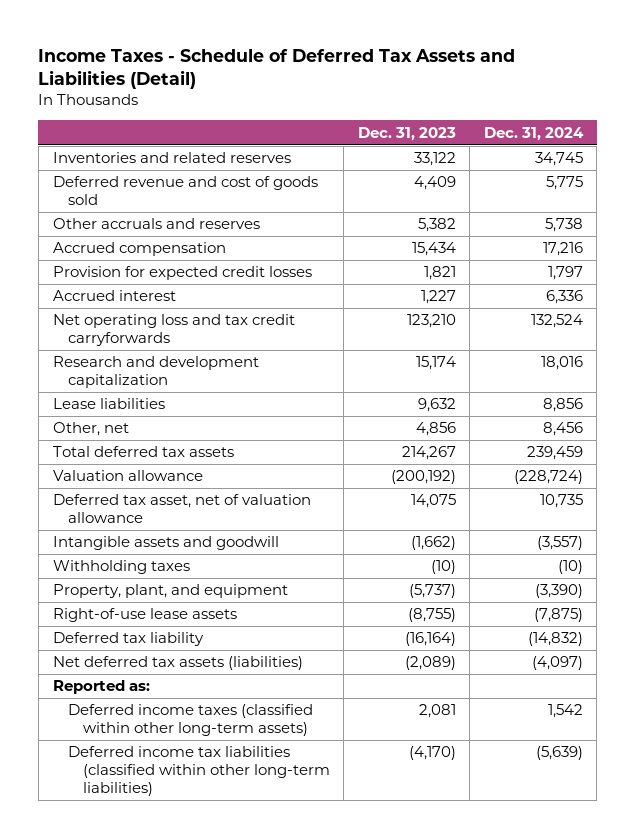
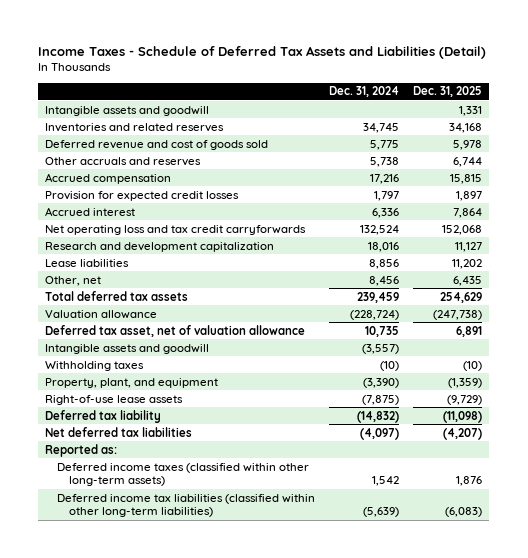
[357,126,456,141] Dec. 31, 2023 -> none
none -> [413,86,483,98] Dec. 31, 2025
none -> [45,105,210,116] Intangible assets and goodwill
[52,656,303,671] Net deferred tax assets (liabilities) -> [45,426,193,437] Net deferred tax liabilities

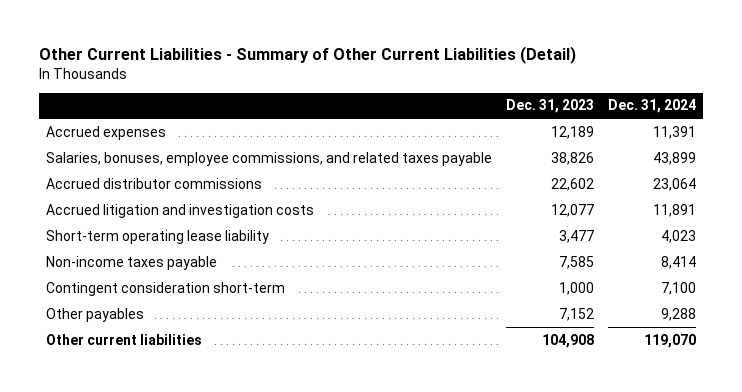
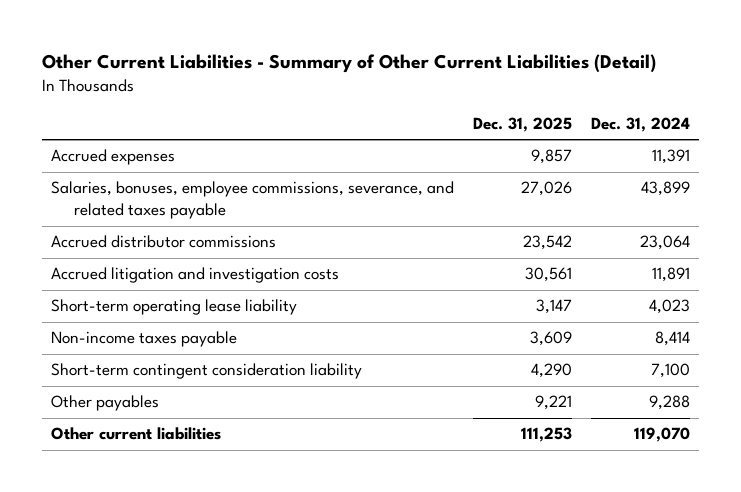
[505,99,594,114] Dec. 31, 2023 -> none
none -> [472,116,572,132] Dec. 31, 2025
[45,151,492,166] Salaries, bonuses, employee commissions, and related taxes payable -> [51,181,455,220] Salaries, bonuses, employee commissions, severance, and related taxes payable
[45,281,285,296] Contingent consideration short-term -> [51,363,363,380] Short-term contingent consideration liability

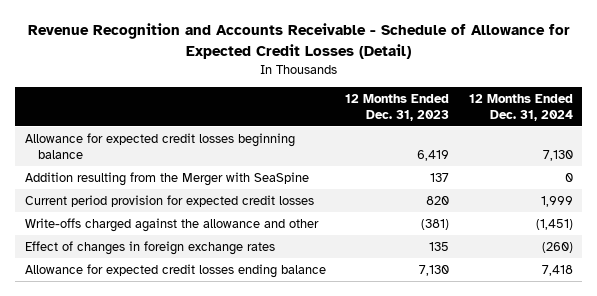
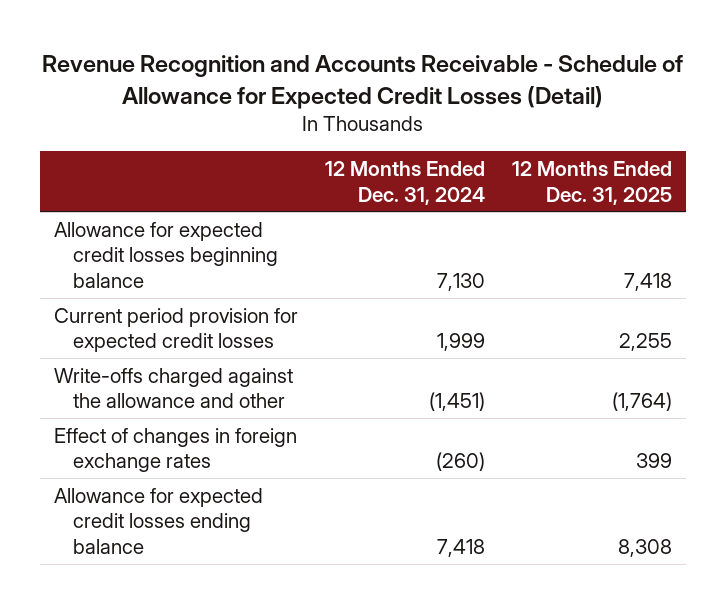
[345,93,450,121] 12 Months Ended Dec. 31, 2023 -> none
none -> [512,161,673,205] 12 Months Ended Dec. 31, 2025
[24,172,309,187] Addition resulting from the Merger with SeaSpine -> none

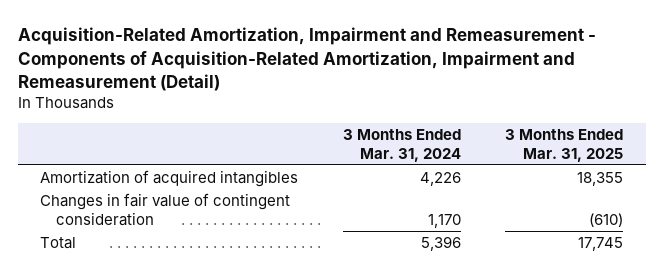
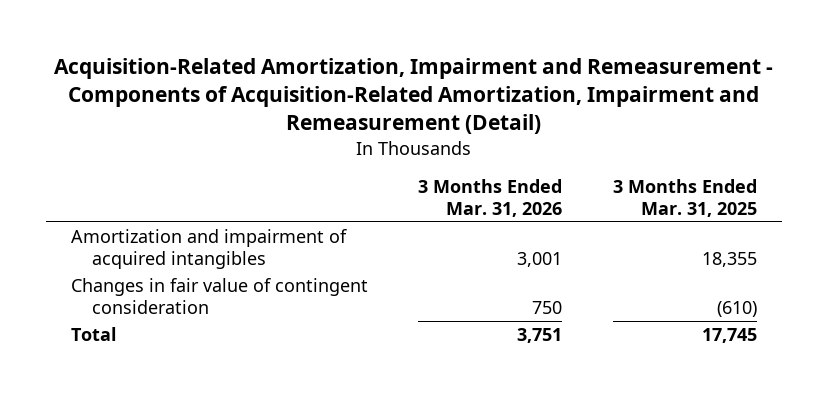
[342,128,461,162] 3 Months Ended Mar. 31, 2024 -> none
none -> [418,179,563,217] 3 Months Ended Mar. 31, 2026
[40,169,299,187] Amortization of acquired intangibles -> [70,229,347,269] Amortization and impairment of acquired intangibles

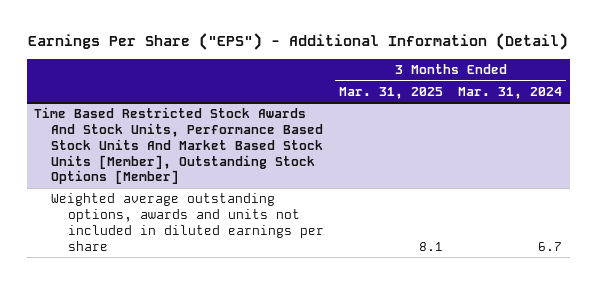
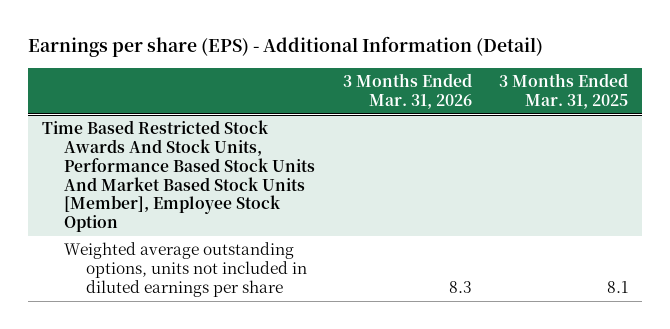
[28,33,569,51] Earnings Per Share ("EPS") - Additional Information (Detail) -> [28,36,544,58] Earnings per share (EPS) - Additional Information (Detail)
[458,86,563,99] Mar. 31, 2024 -> none
none -> [342,73,472,109] 3 Months Ended Mar. 31, 2026
[34,107,324,185] Time Based Restricted Stock Awards And Stock Units, Performance Based Stock Units And Market Based Stock Units [Member], Outstanding Stock Options [Member] -> [42,120,316,233] Time Based Restricted Stock Awards And Stock Units, Performance Based Stock Units And Market Based Stock Units [Member], Employee Stock Option
[51,193,325,251] Weighted average outstanding options, awards and units not included in diluted earnings per share -> [64,242,307,297] Weighted average outstanding options, units not included in diluted earnings per share

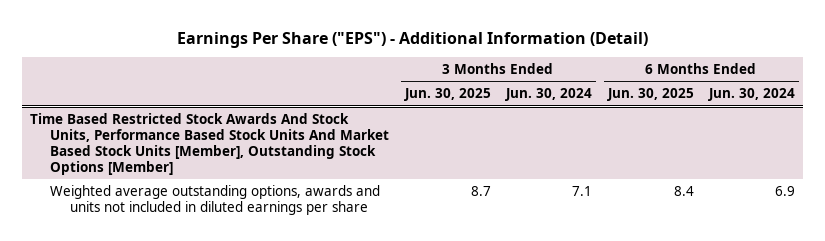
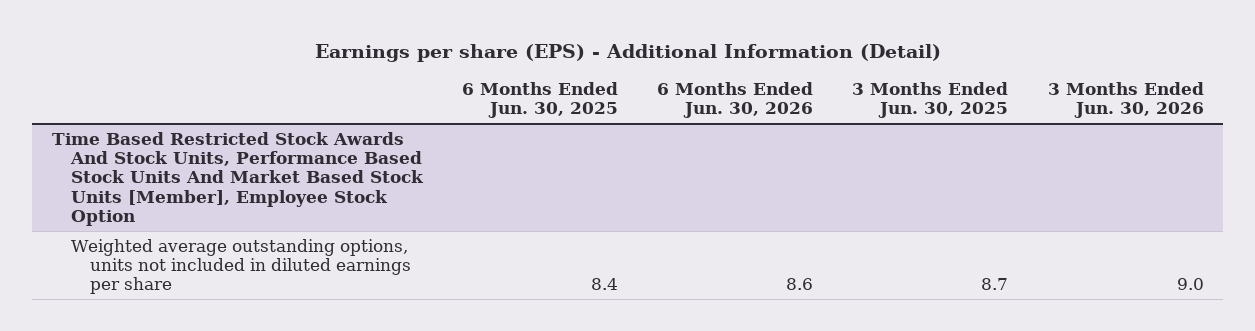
[176,31,648,48] Earnings Per Share ("EPS") - Additional Information (Detail) -> [314,43,941,62] Earnings per share (EPS) - Additional Information (Detail)
[505,88,593,102] Jun. 30, 2024 -> none
[708,88,796,102] Jun. 30, 2024 -> none
none -> [657,82,814,119] 6 Months Ended Jun. 30, 2026
none -> [1047,82,1204,119] 3 Months Ended Jun. 30, 2026
[30,112,389,175] Time Based Restricted Stock Awards And Stock Units, Performance Based Stock Units And Market Based Stock Units [Member], Outstanding Stock Options [Member] -> [51,131,425,227] Time Based Restricted Stock Awards And Stock Units, Performance Based Stock Units And Market Based Stock Units [Member], Employee Stock Option
[49,184,380,215] Weighted average outstanding options, awards and units not included in diluted earnings per share -> [71,238,412,295] Weighted average outstanding options, units not included in diluted earnings per share

